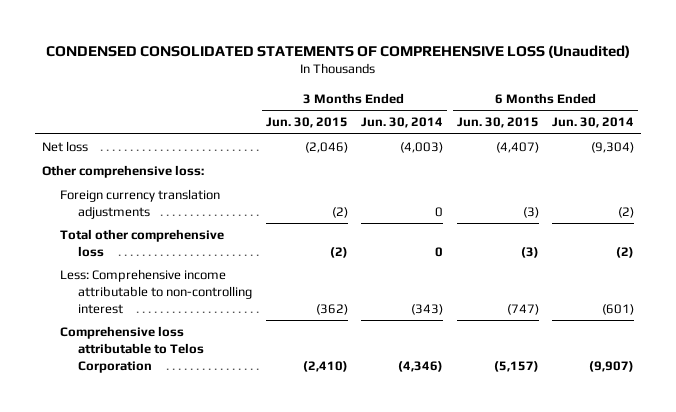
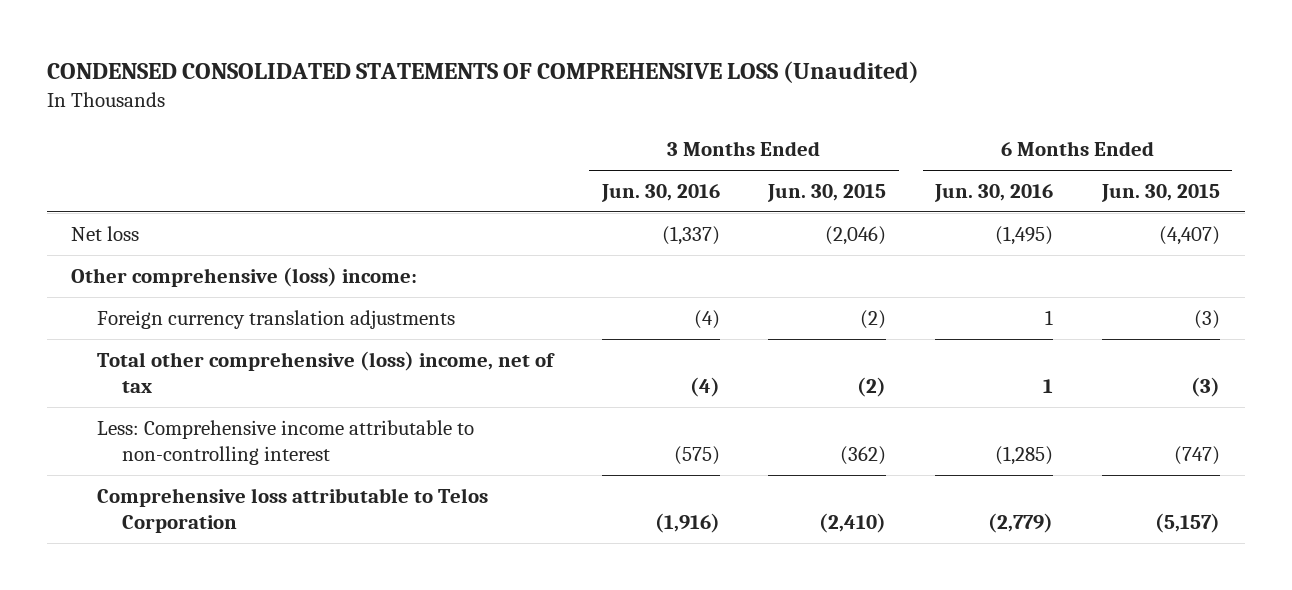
[361,117,444,129] Jun. 30, 2014 -> none
[552,117,635,129] Jun. 30, 2014 -> none
none -> [600,184,720,203] Jun. 30, 2016
none -> [934,184,1054,203] Jun. 30, 2016
[41,165,204,179] Other comprehensive loss: -> [71,266,418,287] Other comprehensive (loss) income:
[60,229,225,257] Total other comprehensive loss -> [96,350,555,394] Total other comprehensive (loss) income, net of tax

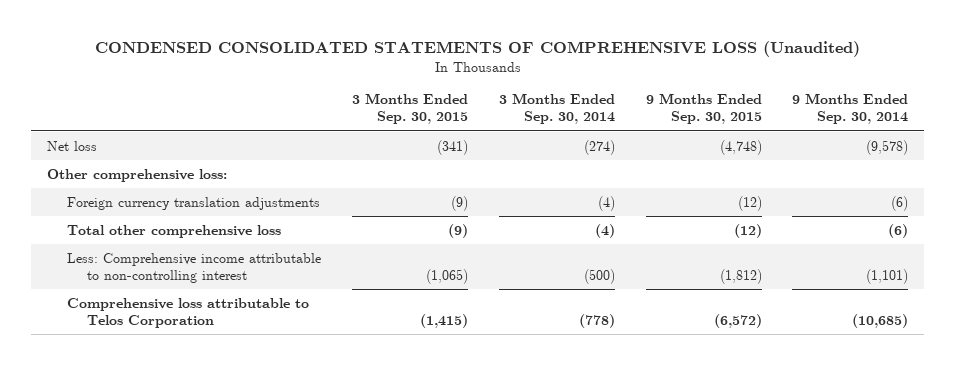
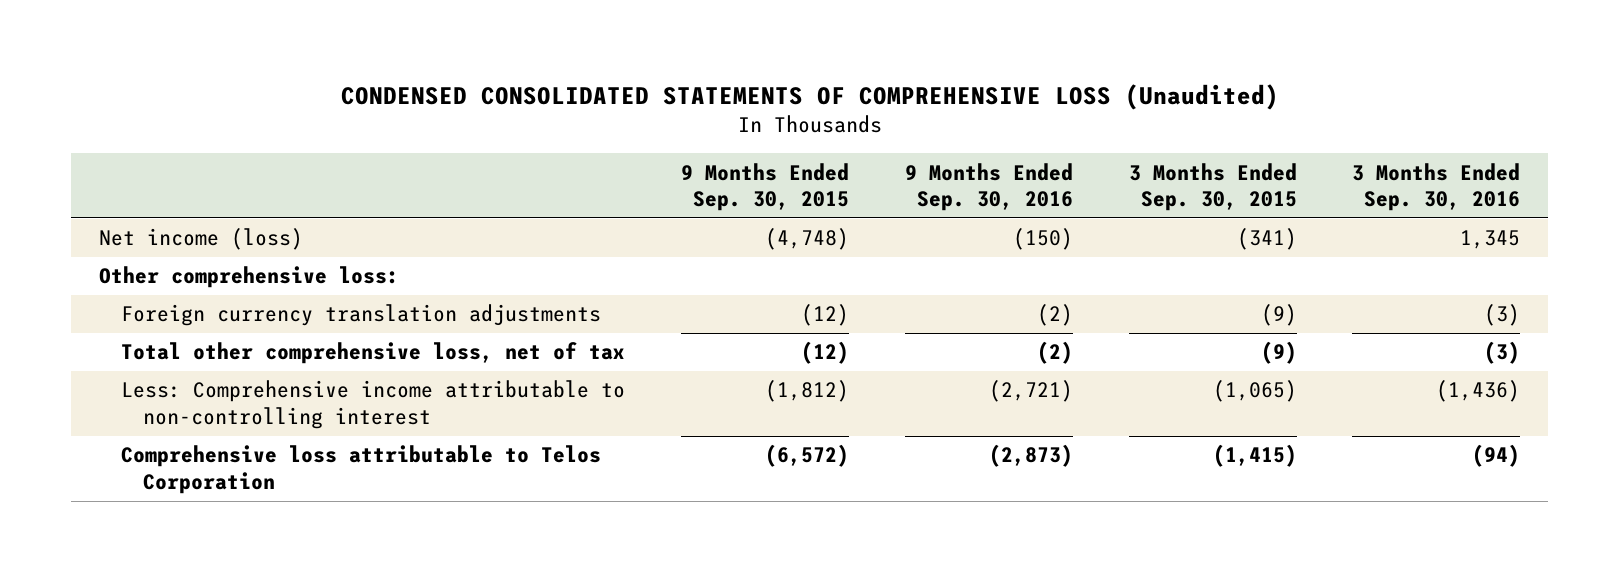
[498,93,615,125] 3 Months Ended Sep. 30, 2014 -> none
[792,93,909,125] 9 Months Ended Sep. 30, 2014 -> none
none -> [904,162,1073,212] 9 Months Ended Sep. 30, 2016
none -> [1352,162,1521,212] 3 Months Ended Sep. 30, 2016
[46,140,97,151] Net loss -> [99,228,304,251] Net income (loss)
[66,224,281,238] Total other comprehensive loss -> [121,342,626,365] Total other comprehensive loss, net of tax

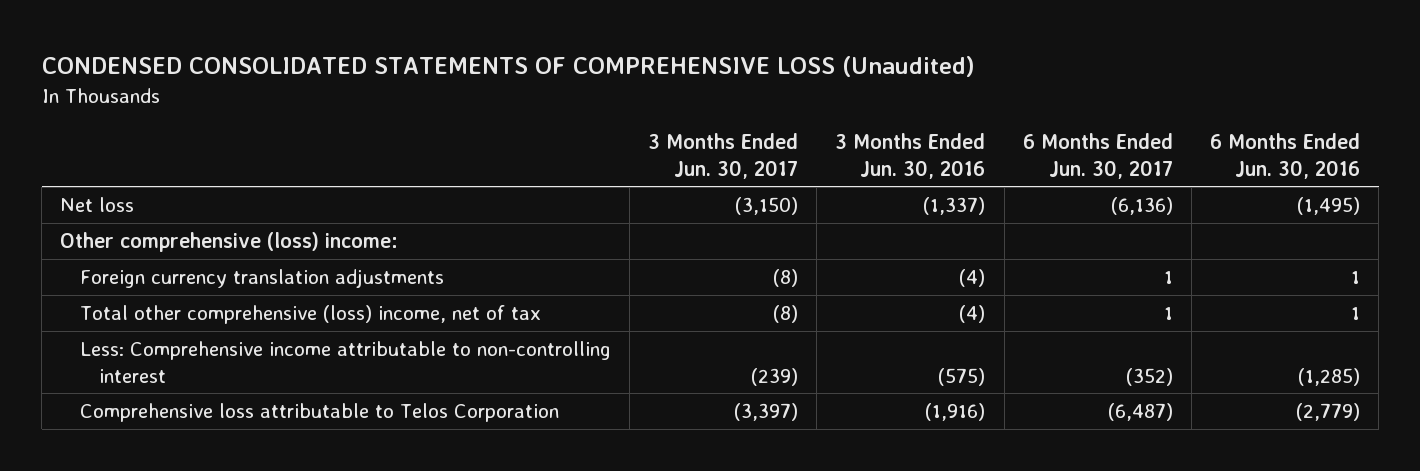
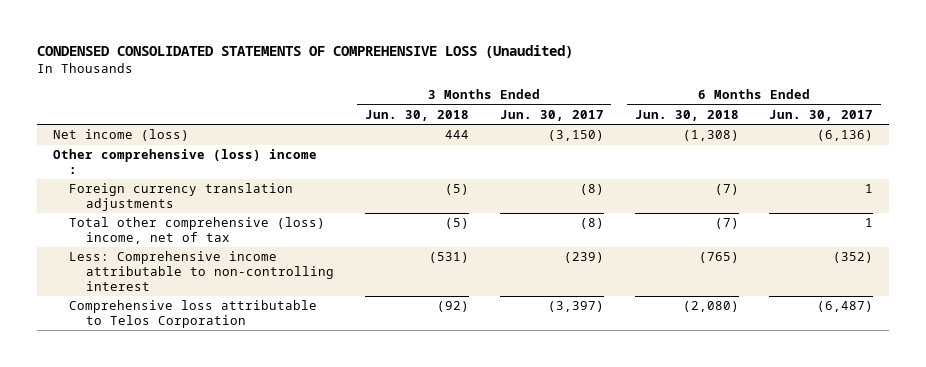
[835,133,986,179] 3 Months Ended Jun. 30, 2016 -> none
[1210,133,1361,179] 6 Months Ended Jun. 30, 2016 -> none
none -> [364,109,469,121] Jun. 30, 2018
none -> [634,109,739,121] Jun. 30, 2018
[60,196,135,212] Net loss -> [52,129,189,142] Net income (loss)
[60,231,399,252] Other comprehensive (loss) income: -> [52,149,317,175] Other comprehensive (loss) income :

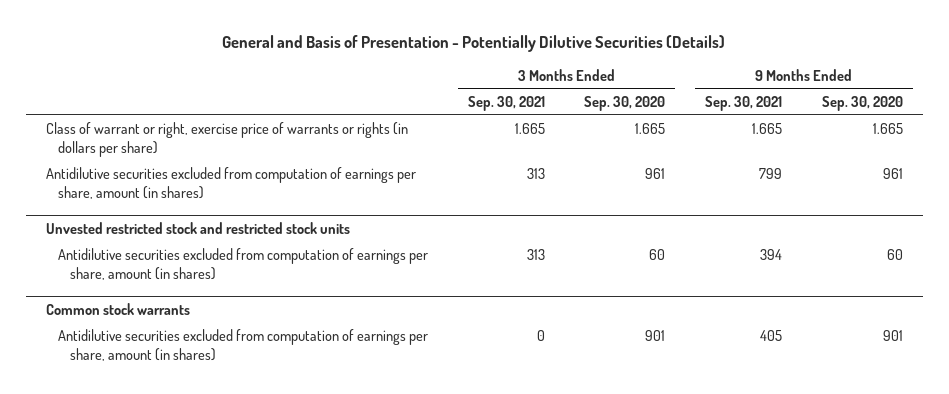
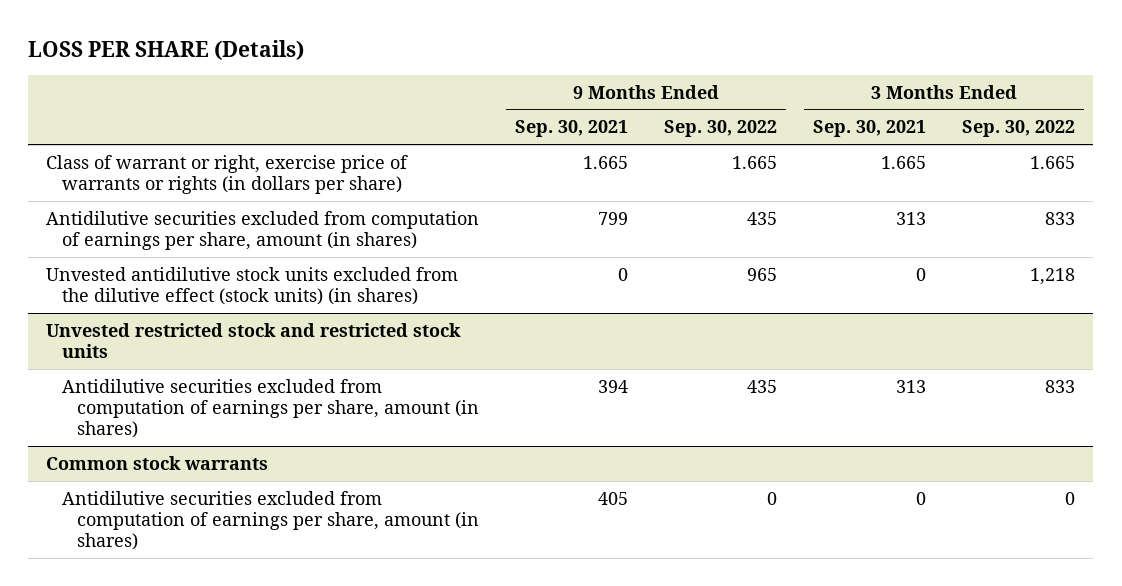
[222,34,726,52] General and Basis of Presentation - Potentially Dilutive Securities (Details) -> [28,39,305,60] LOSS PER SHARE (Details)
[584,95,666,111] Sep. 30, 2020 -> none
[822,95,904,111] Sep. 30, 2020 -> none
none -> [664,120,778,138] Sep. 30, 2022
none -> [962,120,1076,138] Sep. 30, 2022
none -> [46,266,459,305] Unvested antidilutive stock units excluded from the dilutive effect (stock units) (in shares)

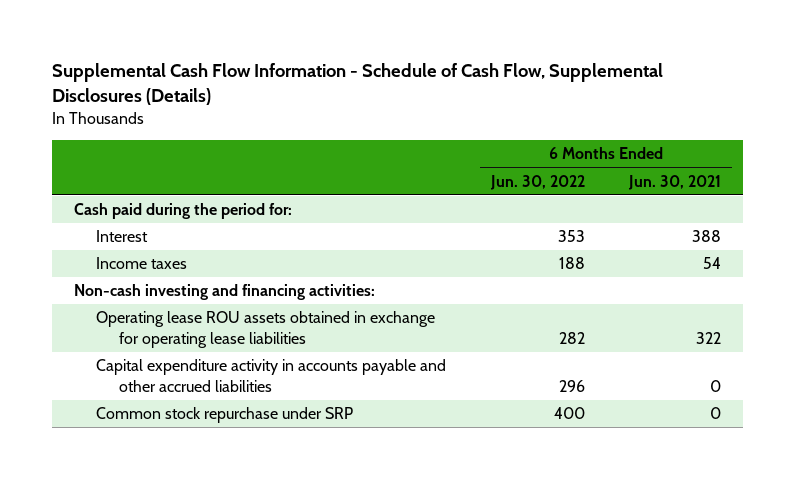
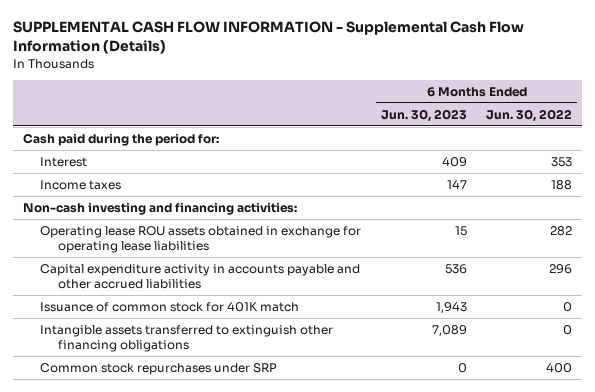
[51,62,663,105] Supplemental Cash Flow Information - Schedule of Cash Flow, Supplemental Disclosures (Details) -> [13,21,525,55] SUPPLEMENTAL CASH FLOW INFORMATION - Supplemental Cash Flow Information (Details)
[627,174,721,190] Jun. 30, 2021 -> none
none -> [380,108,467,122] Jun. 30, 2023
none -> [40,301,300,312] Issuance of common stock for 401K match
none -> [40,324,334,353] Intangible assets transferred to extinguish other financing obligations
[96,407,354,424] Common stock repurchase under SRP -> [40,362,278,375] Common stock repurchases under SRP

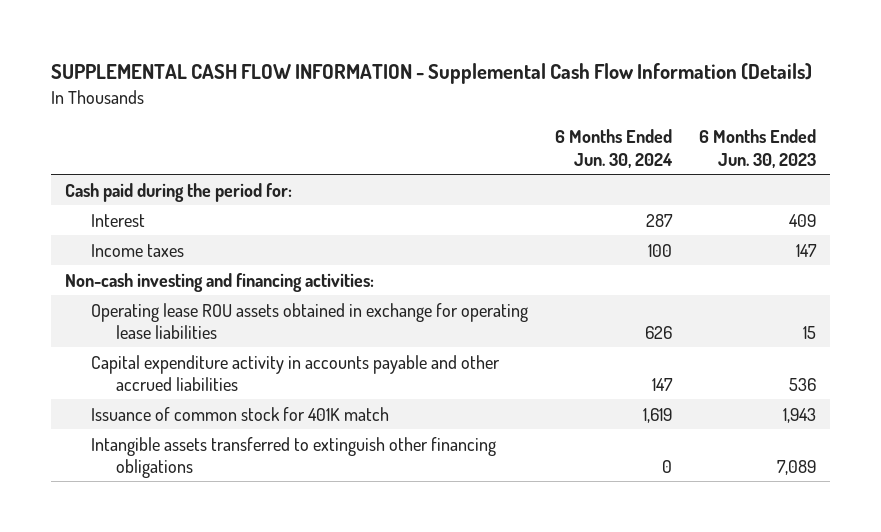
[486,108,573,122] Jun. 30, 2022 -> none
none -> [554,129,673,168] 6 Months Ended Jun. 30, 2024
[40,362,278,375] Common stock repurchases under SRP -> none

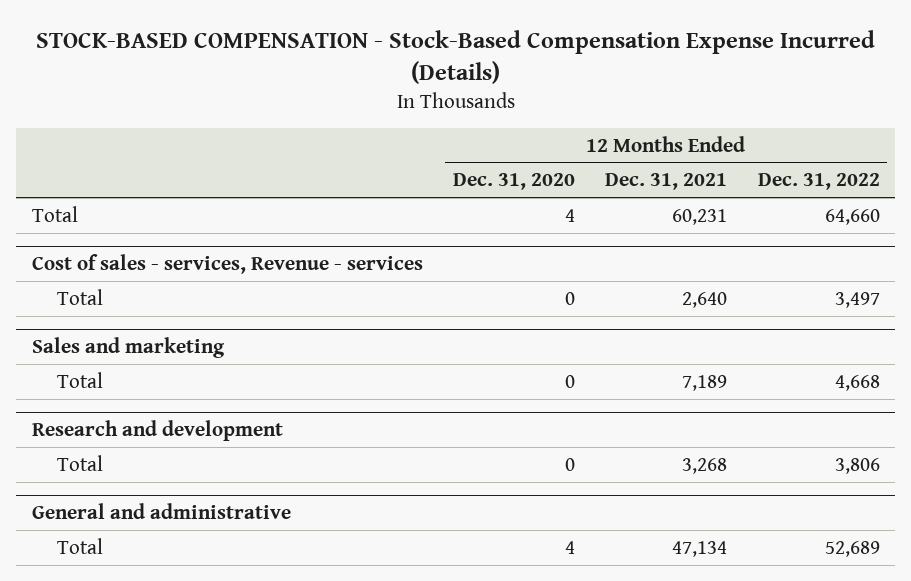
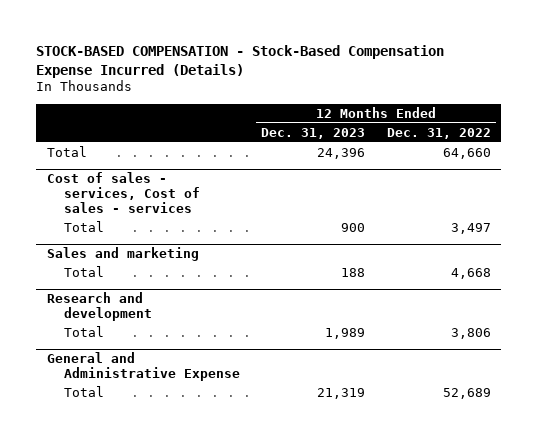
[453,173,576,191] Dec. 31, 2020 -> none
[605,173,728,191] Dec. 31, 2021 -> none
none -> [261,127,366,139] Dec. 31, 2023
[31,253,423,274] Cost of sales - services, Revenue - services -> [47,172,200,213] Cost of sales - services, Cost of sales - services
[31,502,291,519] General and administrative -> [47,352,240,382] General and Administrative Expense

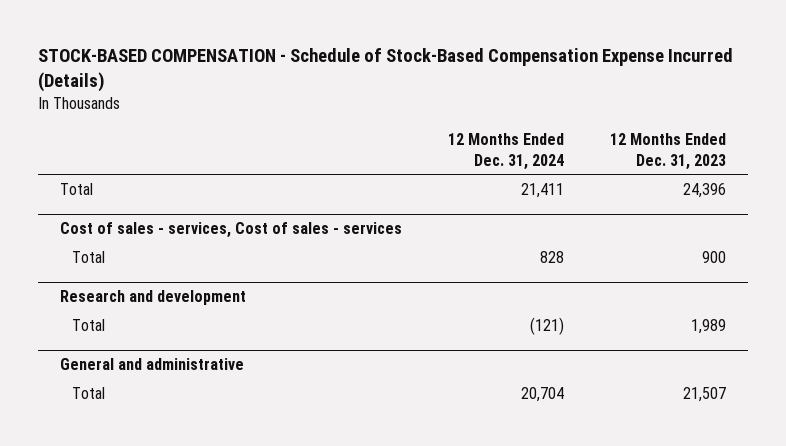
[36,44,445,78] STOCK-BASED COMPENSATION - Stock-Based Compensation Expense Incurred (Details) -> [37,48,733,93] STOCK-BASED COMPENSATION - Schedule of Stock-Based Compensation Expense Incurred (Details)
[386,127,491,139] Dec. 31, 2022 -> none
none -> [447,133,564,170] 12 Months Ended Dec. 31, 2024
[47,247,200,262] Sales and marketing -> none
[63,266,104,278] Total -> none
[47,352,240,382] General and Administrative Expense -> [60,358,245,371] General and administrative
[317,388,366,400] 21,319 -> [682,387,726,403] 21,507

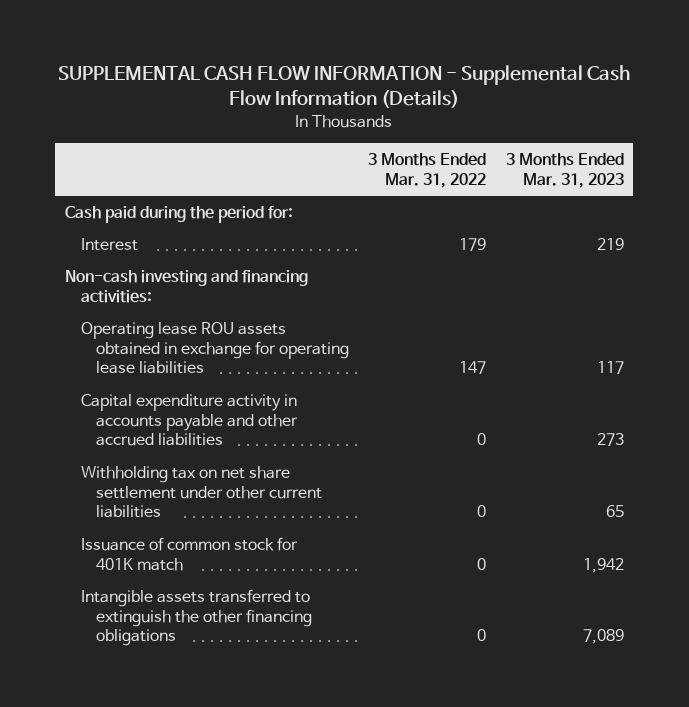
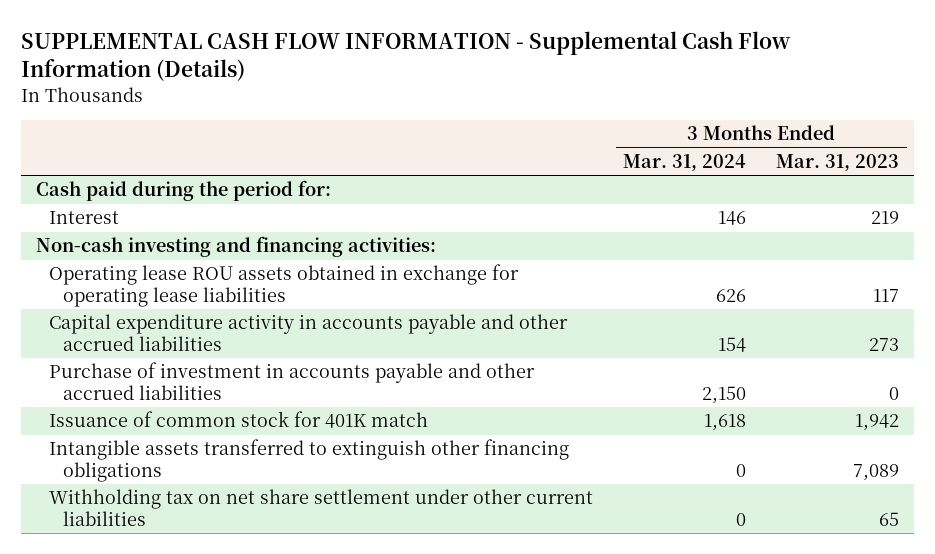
[368,153,487,188] 3 Months Ended Mar. 31, 2022 -> none
none -> [623,153,747,171] Mar. 31, 2024
none -> [49,362,536,401] Purchase of investment in accounts payable and other accrued liabilities
[80,588,313,647] Intangible assets transferred to extinguish the other financing obligations -> [49,439,570,483] Intangible assets transferred to extinguish other financing obligations
[80,465,323,519] Withholding tax on net share settlement under other current liabilities -> [49,489,594,527] Withholding tax on net share settlement under other current liabilities

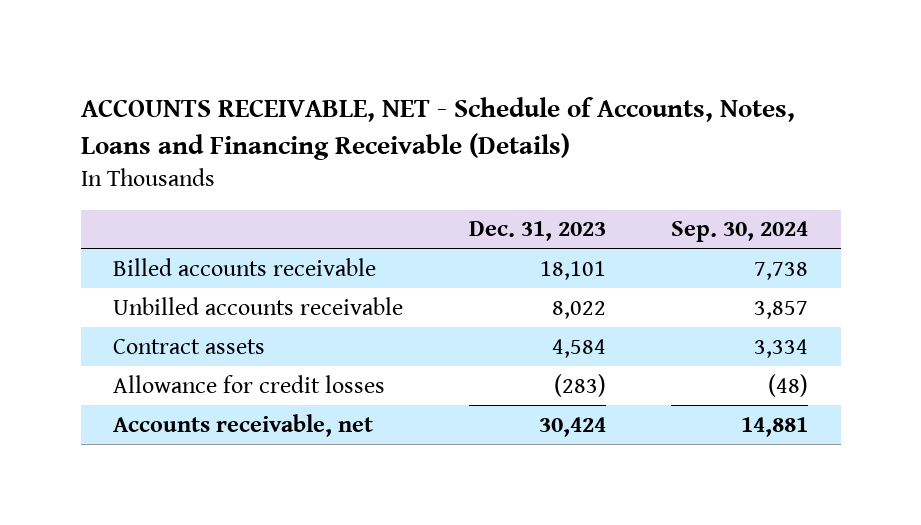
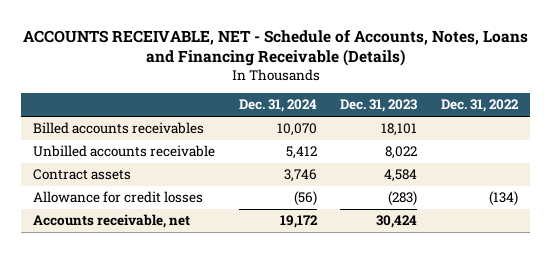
[670,221,808,243] Sep. 30, 2024 -> none
none -> [238,99,317,113] Dec. 31, 2024
none -> [441,99,520,113] Dec. 31, 2022
[113,257,377,276] Billed accounts receivable -> [32,122,204,135] Billed accounts receivables

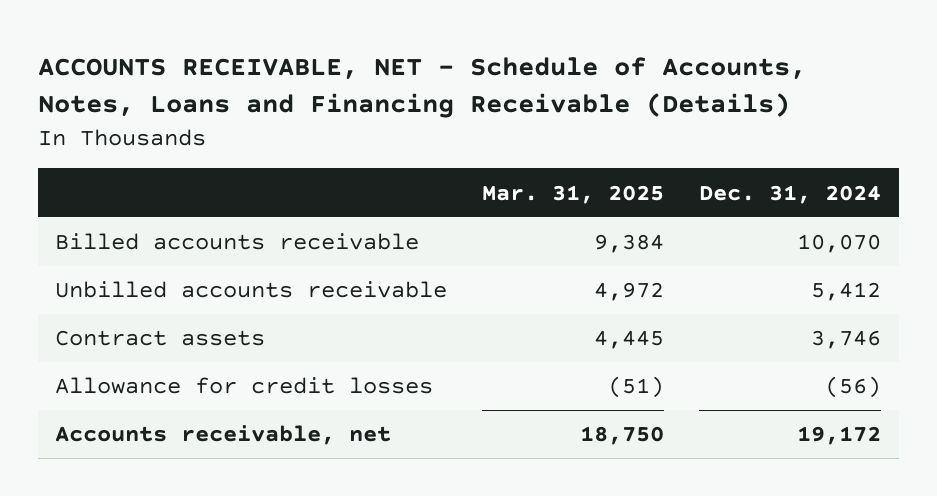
[340,99,418,113] Dec. 31, 2023 -> none
[441,99,520,113] Dec. 31, 2022 -> none
none -> [482,184,665,204] Mar. 31, 2025
[32,122,204,135] Billed accounts receivables -> [55,233,420,251] Billed accounts receivable

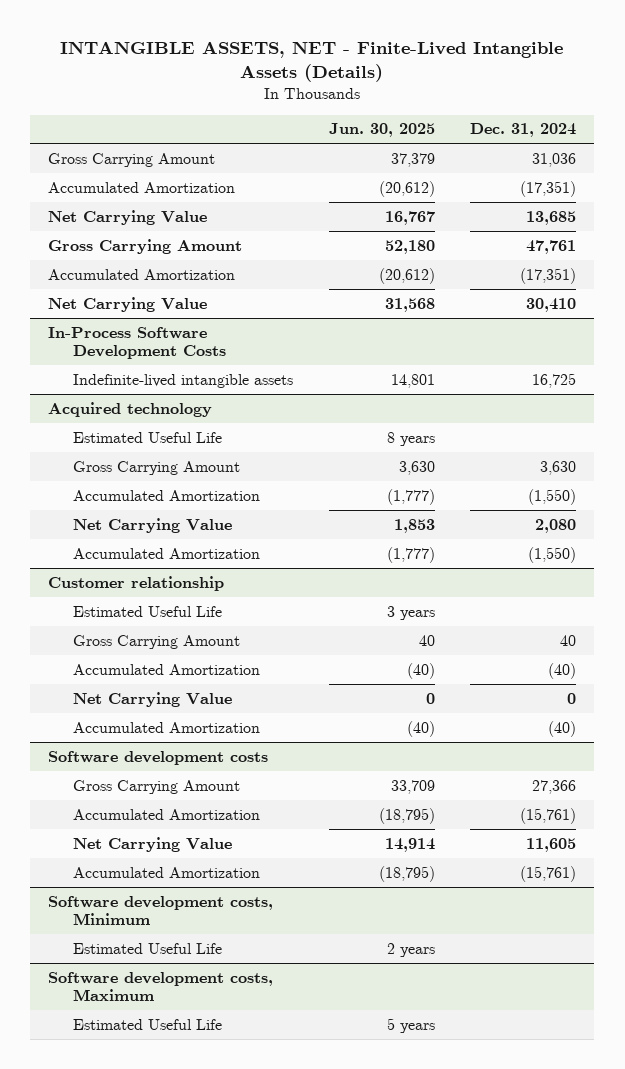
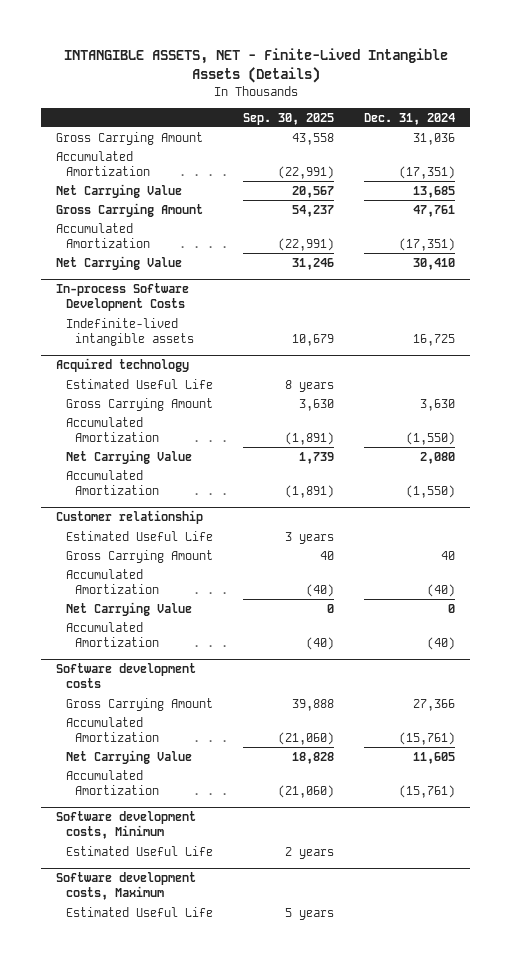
[328,123,435,138] Jun. 30, 2025 -> none
none -> [242,112,334,125] Sep. 30, 2025
[48,326,226,359] In-Process Software Development Costs -> [56,283,190,312] In-process Software Development Costs

